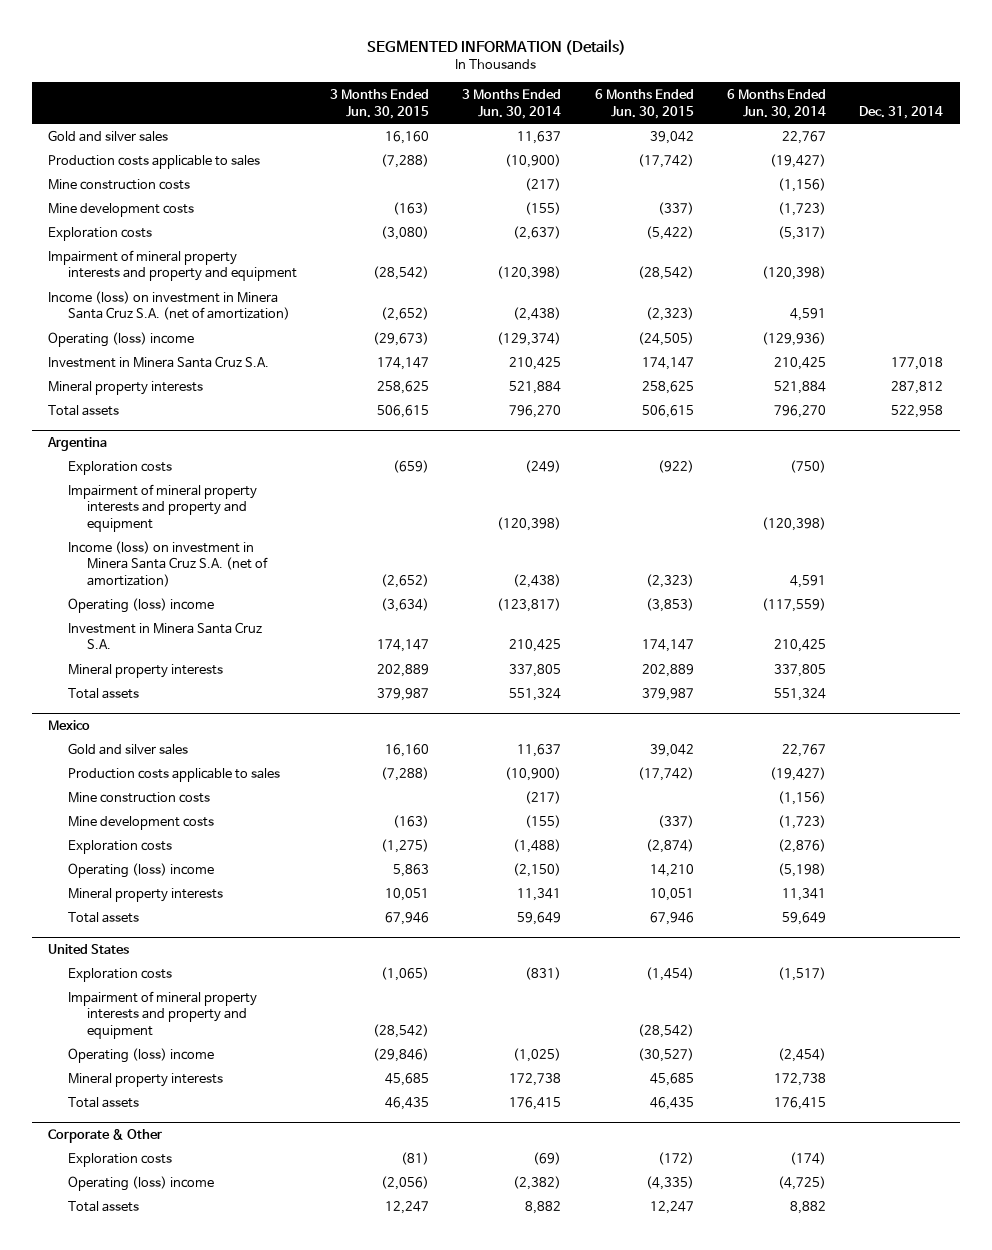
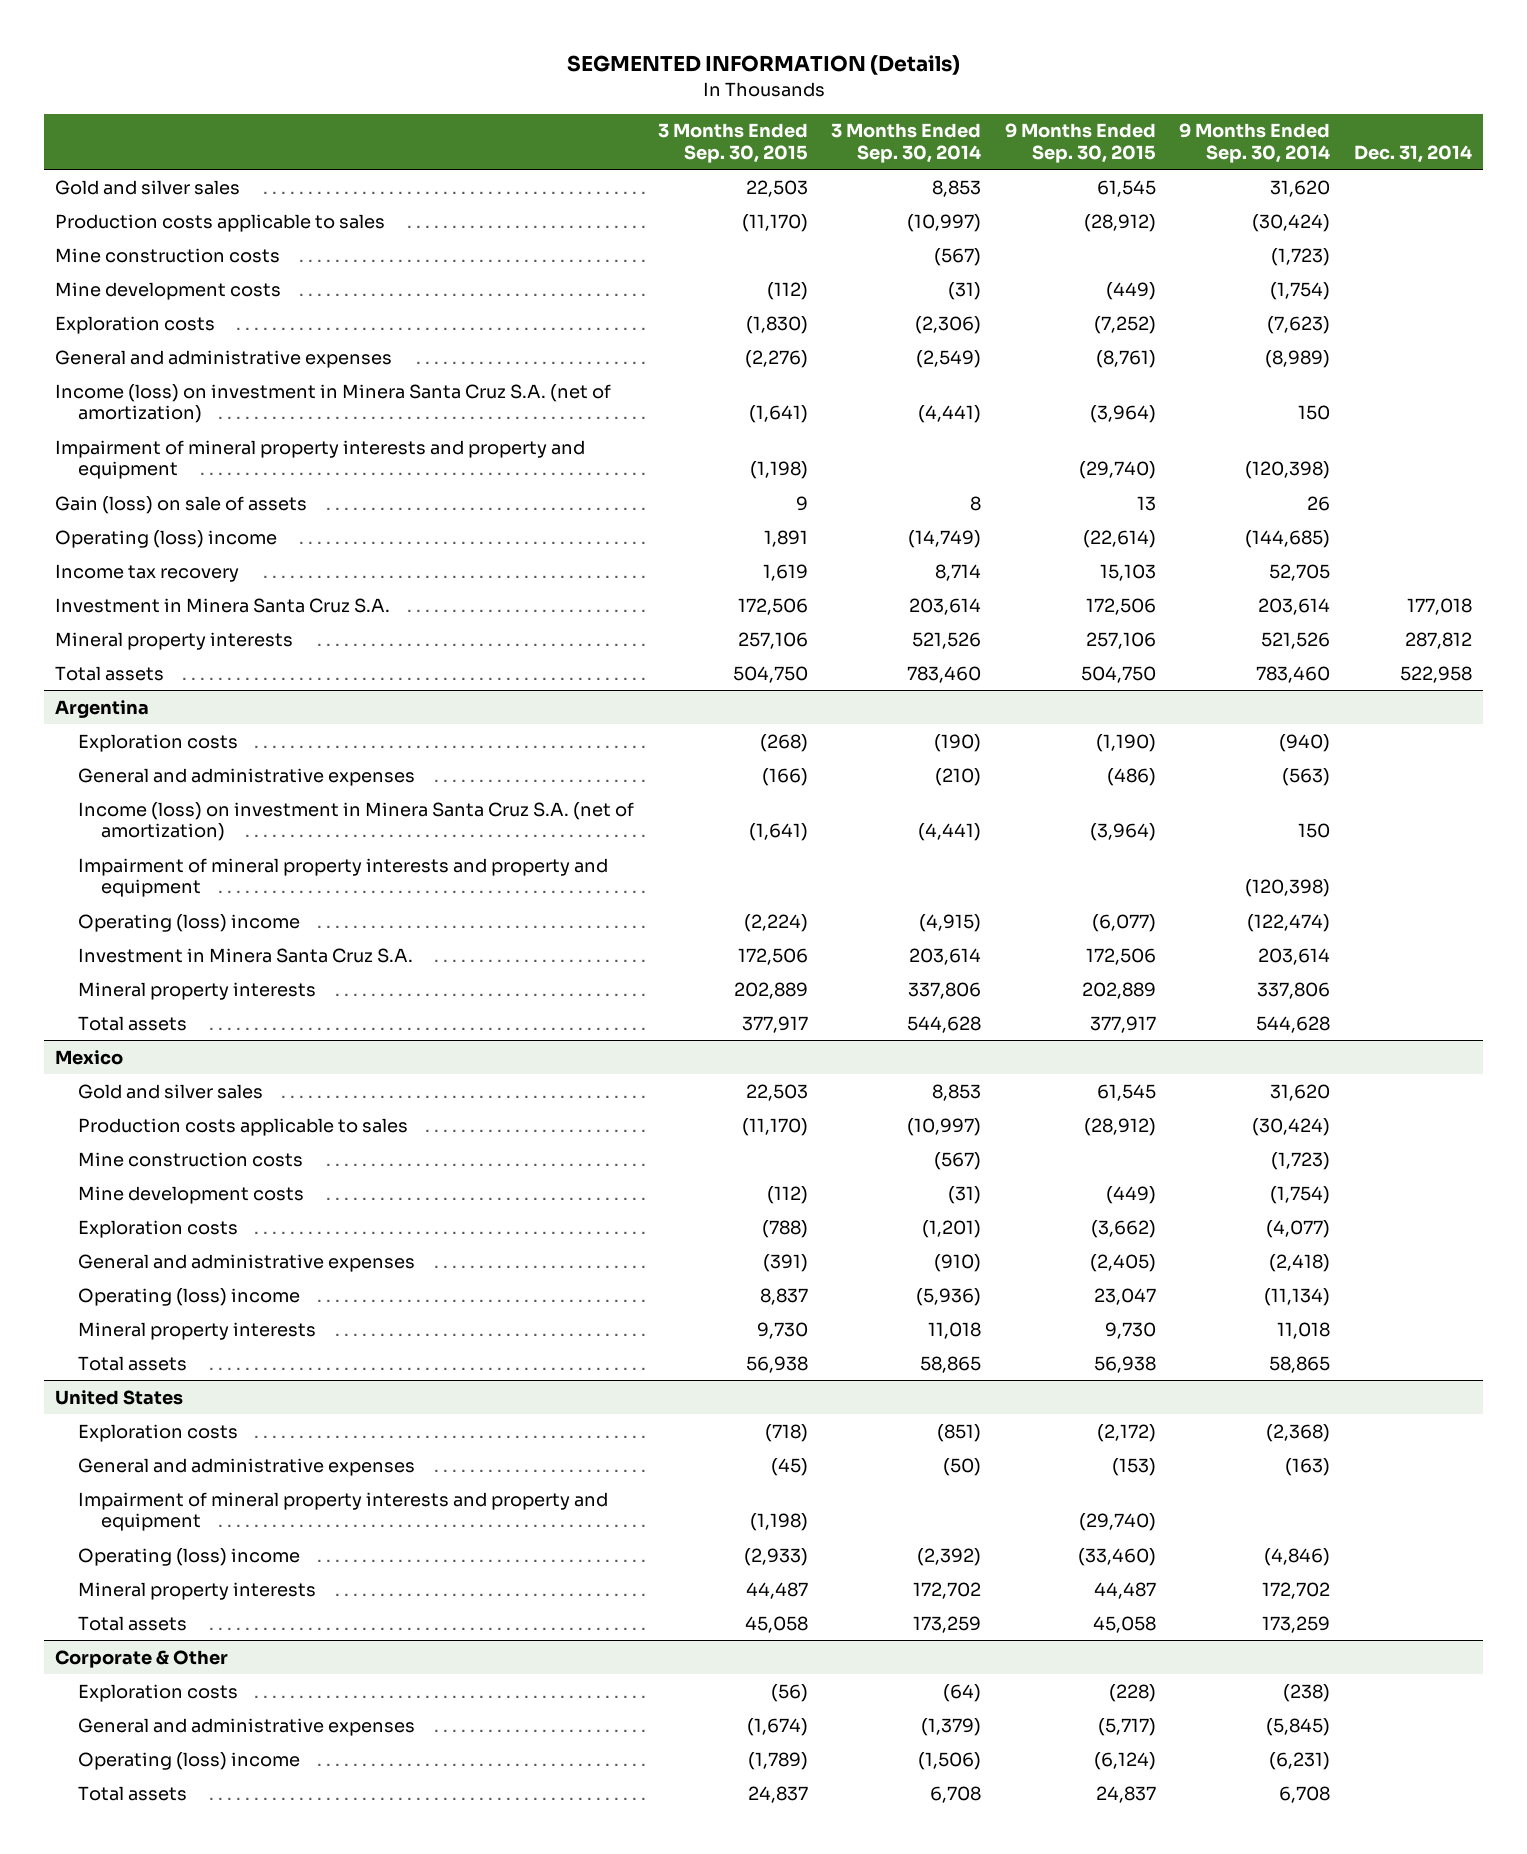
[329,89,429,119] 3 Months Ended Jun. 30, 2015 -> none
[462,89,562,119] 3 Months Ended Jun. 30, 2014 -> none
[594,89,694,119] 6 Months Ended Jun. 30, 2015 -> none
[727,89,827,119] 6 Months Ended Jun. 30, 2014 -> none
none -> [657,123,808,163] 3 Months Ended Sep. 30, 2015
none -> [831,123,982,163] 3 Months Ended Sep. 30, 2014
none -> [1004,123,1156,163] 9 Months Ended Sep. 30, 2015
none -> [1179,123,1331,163] 9 Months Ended Sep. 30, 2014
none -> [55,349,393,368] General and administrative expenses
[48,249,297,282] Impairment of mineral property interests and property and equipment -> [55,439,586,480] Impairment of mineral property interests and property and equipment
none -> [55,495,308,514] Gain (loss) on sale of assets
none -> [55,563,240,582] Income tax recovery
none -> [78,767,416,786] General and administrative expenses
[67,483,257,532] Impairment of mineral property interests and property and equipment -> [78,857,609,898] Impairment of mineral property interests and property and equipment
none -> [78,1253,416,1272] General and administrative expenses
none -> [78,1457,416,1476] General and administrative expenses
none -> [78,1717,416,1736] General and administrative expenses

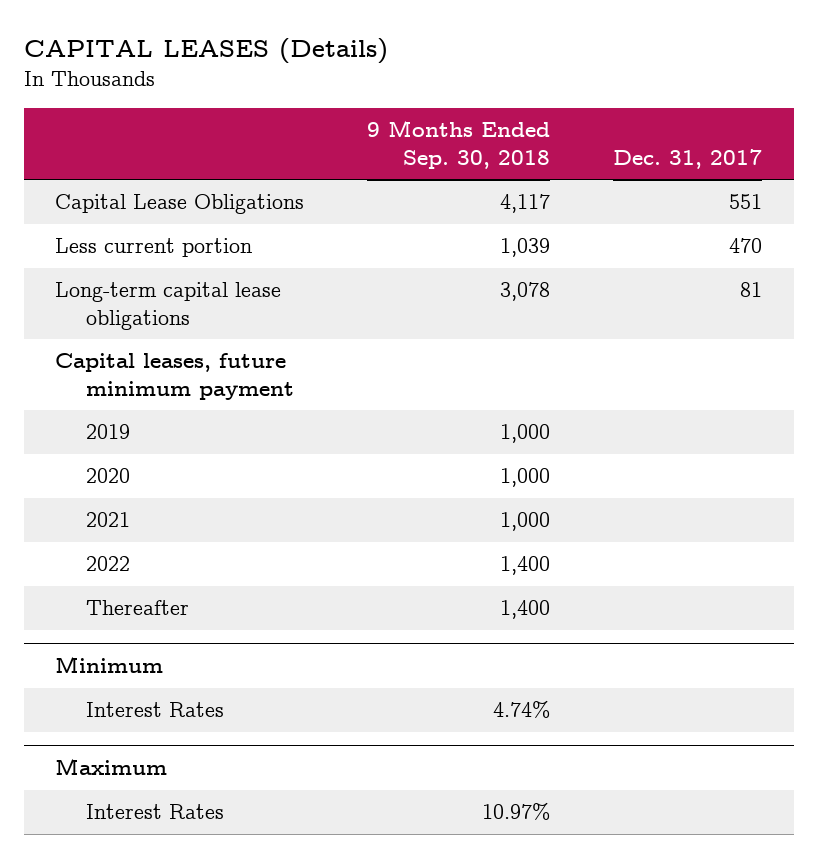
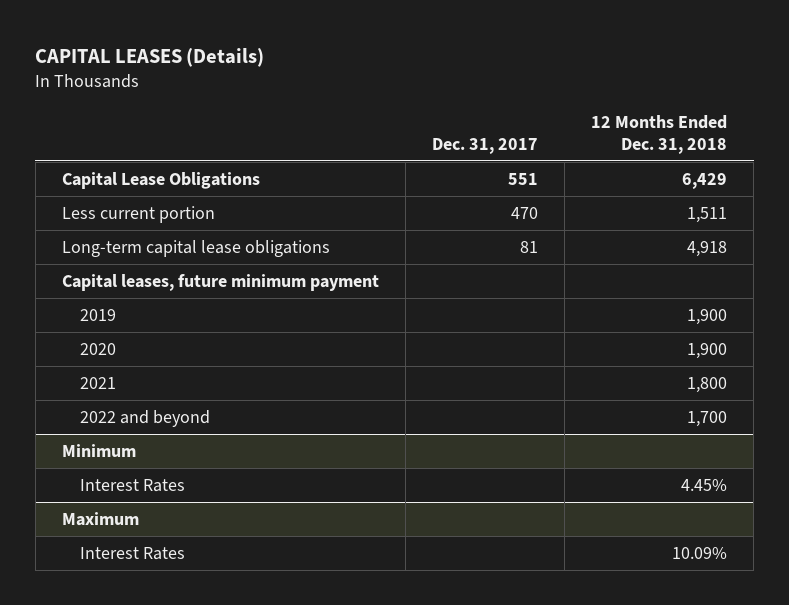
[367,120,551,169] 9 Months Ended Sep. 30, 2018 -> none
none -> [591,115,728,154] 12 Months Ended Dec. 31, 2018
[85,556,130,572] 2022 -> none
[85,600,189,616] Thereafter -> [79,409,210,427] 2022 and beyond

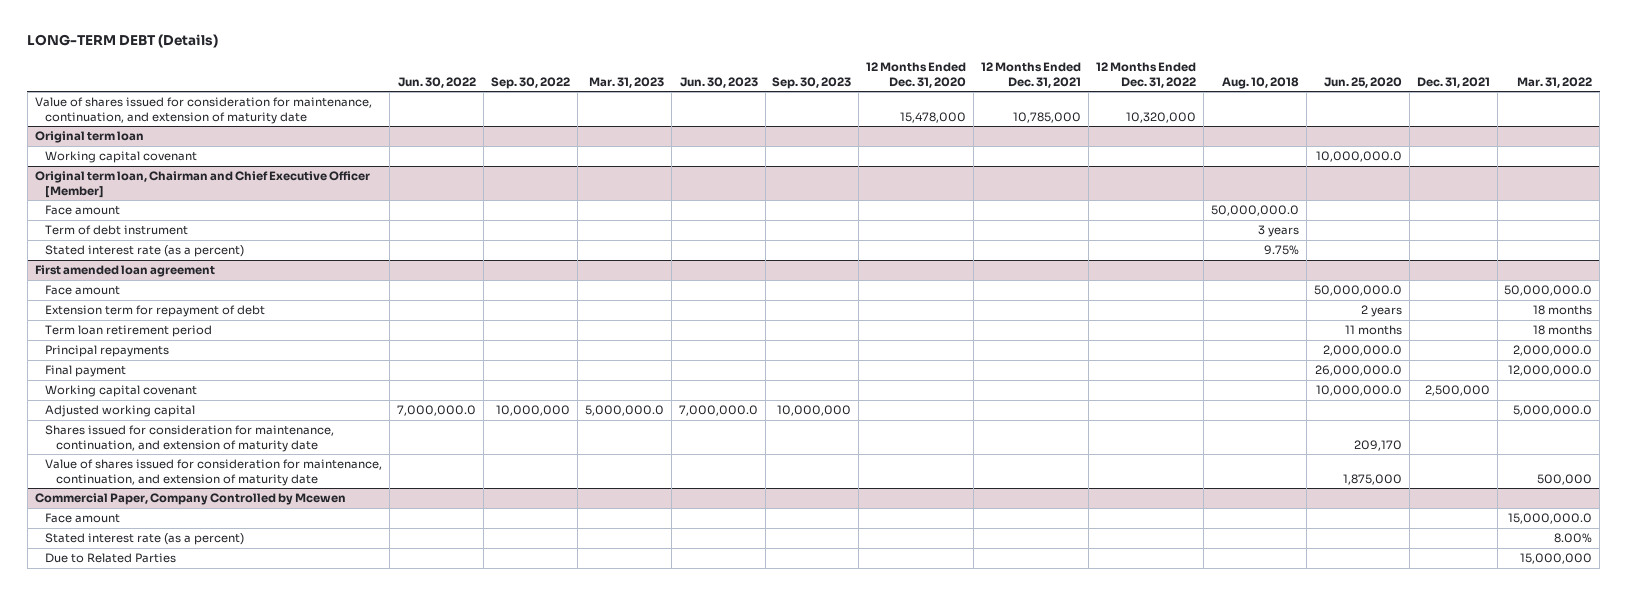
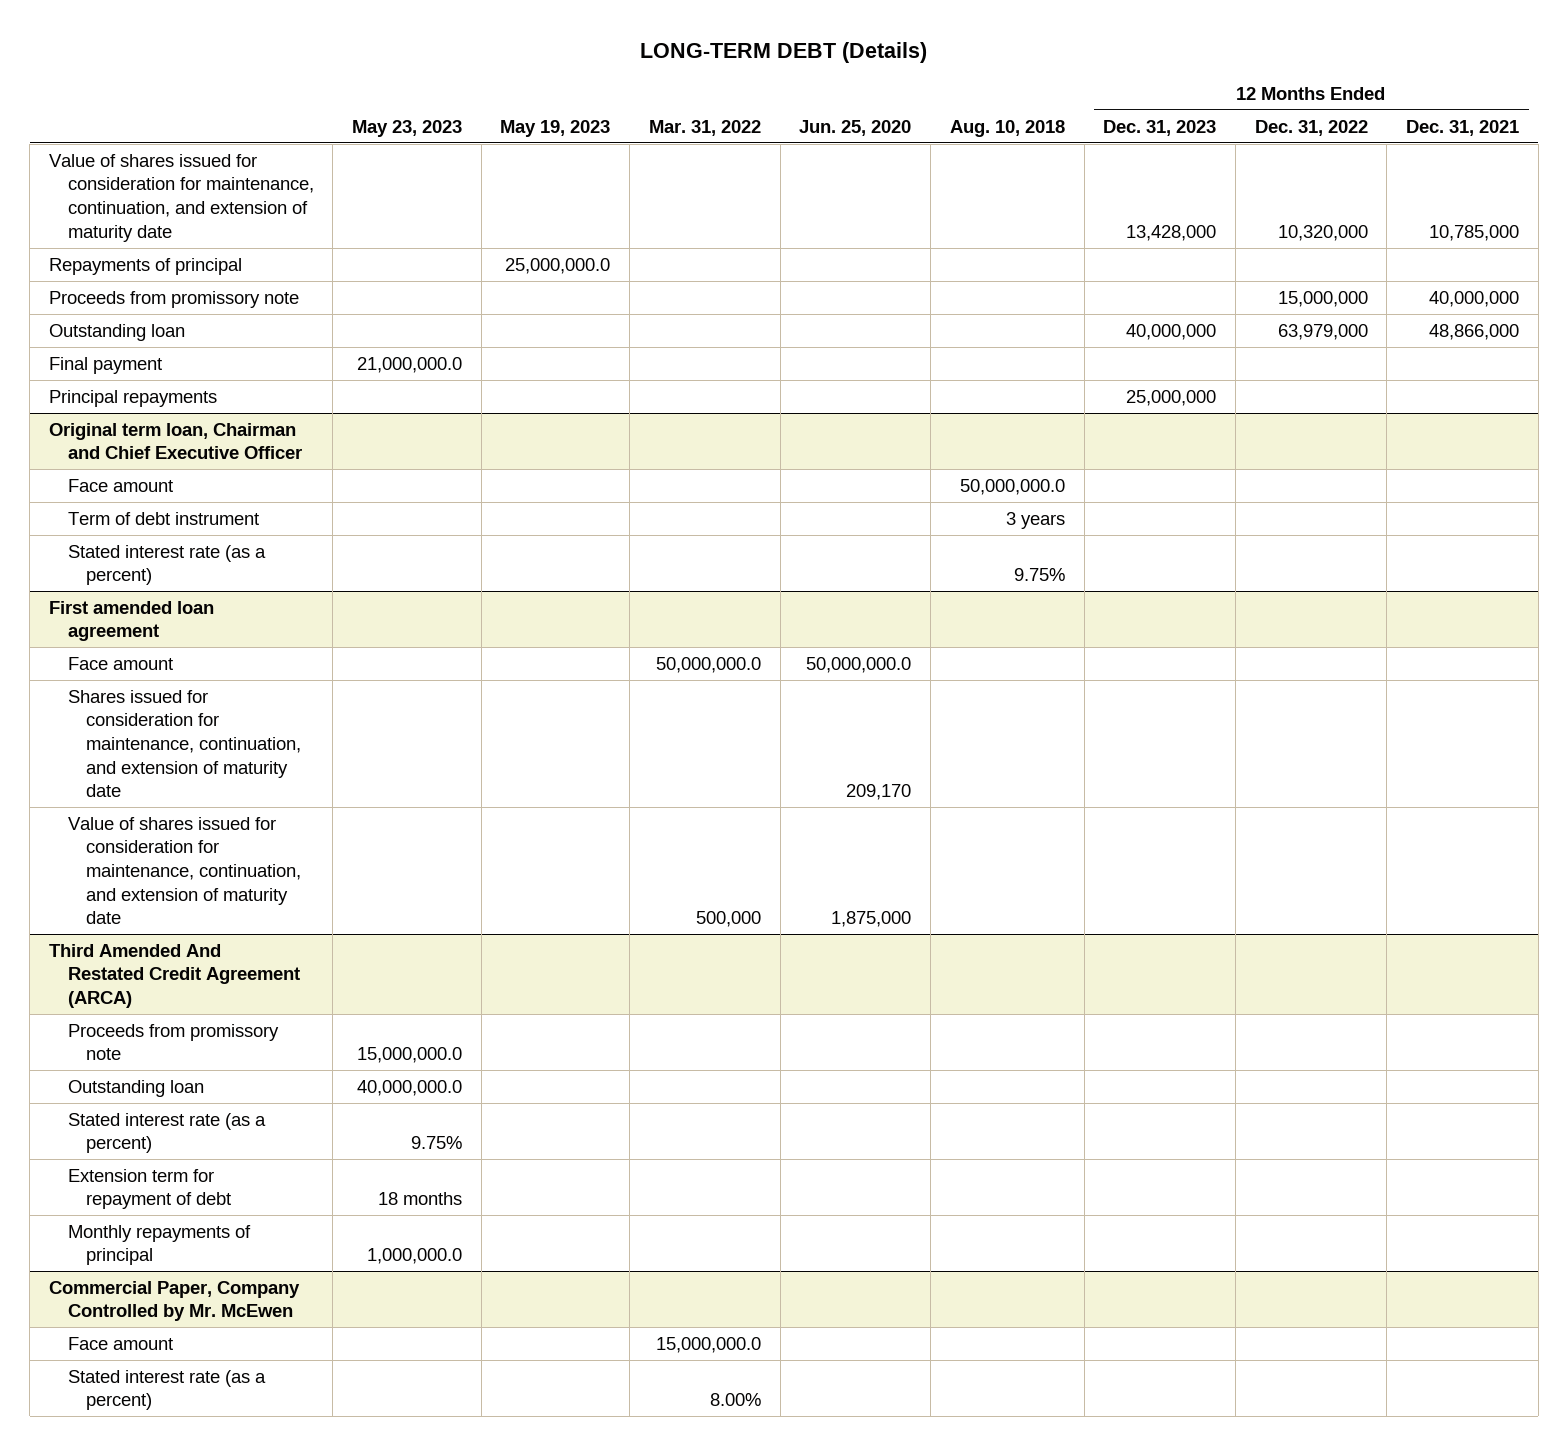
[397,76,476,88] Jun. 30, 2022 -> none
[490,76,570,89] Sep. 30, 2022 -> none
[588,76,664,88] Mar. 31, 2023 -> none
[679,76,758,88] Jun. 30, 2023 -> none
[772,76,852,89] Sep. 30, 2023 -> none
[866,62,967,88] 12 Months Ended Dec. 31, 2020 -> none
[1416,76,1490,88] Dec. 31, 2021 -> none
none -> [352,119,463,137] May 23, 2023
none -> [500,119,611,137] May 19, 2023
none -> [1103,119,1217,136] Dec. 31, 2023
[34,131,144,144] Original term loan -> none
[45,151,198,164] Working capital covenant -> none
none -> [48,257,242,275] Repayments of principal
none -> [48,290,299,308] Proceeds from promissory note
none -> [48,323,185,341] Outstanding loan
none -> [48,356,162,374] Final payment
none -> [48,389,217,407] Principal repayments
[34,171,370,198] Original term loan, Chairman and Chief Executive Officer [Member] -> [48,422,302,460] Original term loan, Chairman and Chief Executive Officer
[45,305,266,318] Extension term for repayment of debt -> none
[45,325,213,338] Term loan retirement period -> none
[45,345,170,358] Principal repayments -> none
[45,365,127,378] Final payment -> none
[45,385,198,398] Working capital covenant -> none
[45,405,196,418] Adjusted working capital -> none
none -> [48,943,300,1009] Third Amended And Restated Credit Agreement (ARCA)
none -> [67,1023,279,1061] Proceeds from promissory note
none -> [67,1079,204,1097] Outstanding loan
none -> [67,1112,266,1154] Stated interest rate (as a percent)
none -> [67,1168,232,1210] Extension term for repayment of debt
none -> [67,1224,251,1266] Monthly repayments of principal
[34,493,346,506] Commercial Paper, Company Controlled by Mcewen -> [48,1280,300,1322] Commercial Paper, Company Controlled by Mr. McEwen
[45,553,177,564] Due to Related Parties -> none

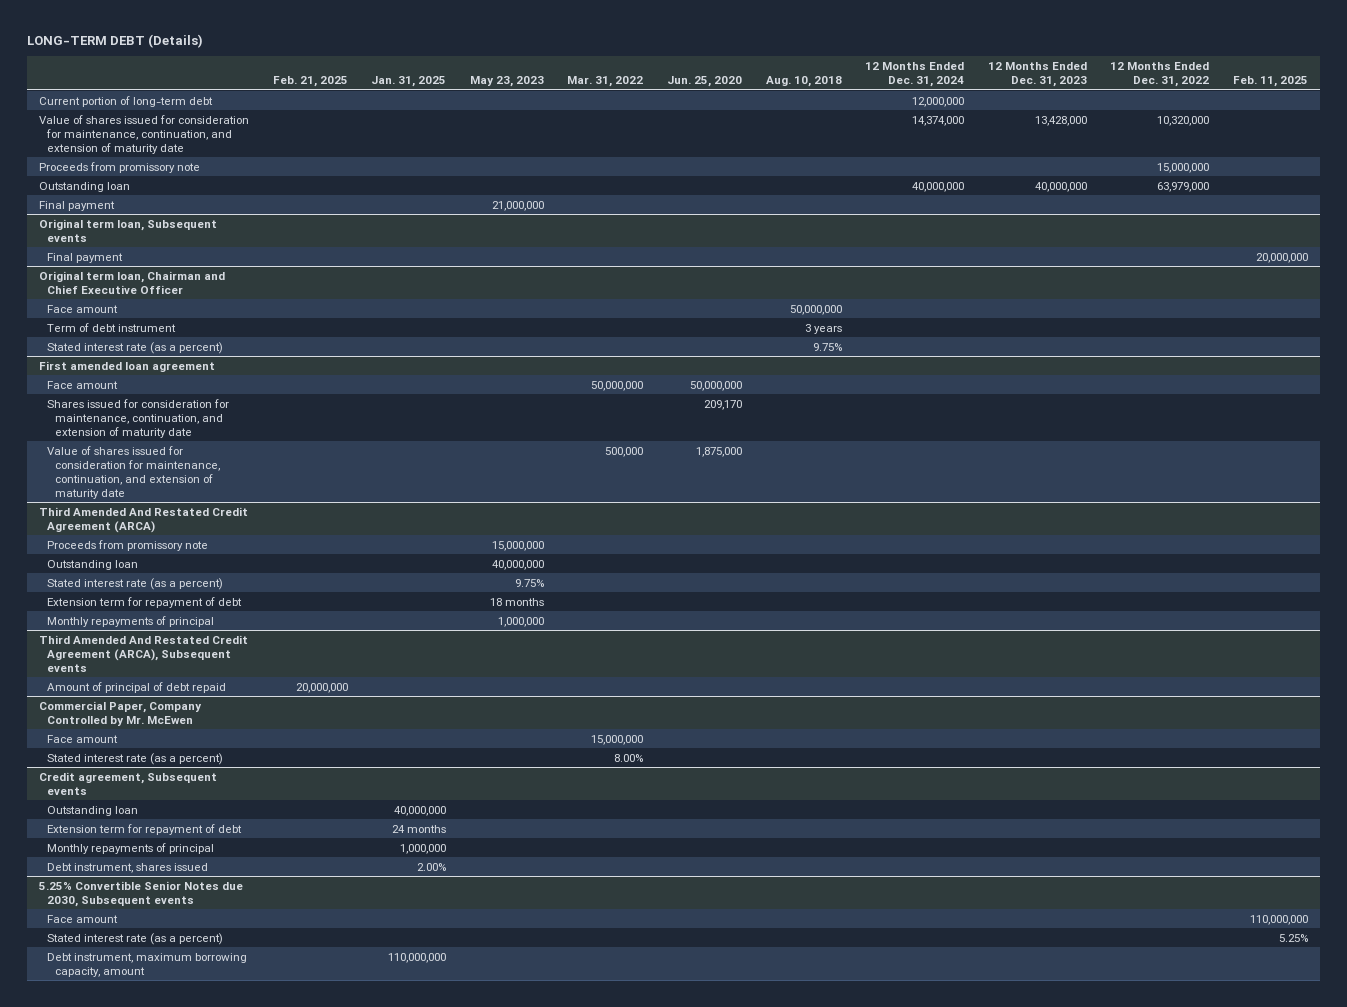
[500,119,611,137] May 19, 2023 -> none
[1406,119,1520,136] Dec. 31, 2021 -> none
none -> [272,76,348,88] Feb. 21, 2025
none -> [371,76,447,88] Jan. 31, 2025
none -> [865,62,965,88] 12 Months Ended Dec. 31, 2024
none -> [1232,76,1308,88] Feb. 11, 2025
none -> [38,95,213,107] Current portion of long-term debt
[48,257,242,275] Repayments of principal -> none
[48,389,217,407] Principal repayments -> none
[357,356,463,373] 21,000,000.0 -> [491,200,544,211] 21,000,000
none -> [38,218,217,242] Original term loan, Subsequent events
none -> [47,252,124,263] Final payment
[959,478,1065,495] 50,000,000.0 -> [789,304,842,315] 50,000,000
[655,656,761,673] 50,000,000.0 -> [591,380,644,391] 50,000,000
[806,656,912,673] 50,000,000.0 -> [689,380,742,391] 50,000,000
[357,1047,463,1064] 15,000,000.0 -> [491,540,544,551] 15,000,000
[357,1079,463,1096] 40,000,000.0 -> [491,559,544,570] 40,000,000
[367,1248,463,1265] 1,000,000.0 -> [497,616,544,627] 1,000,000
none -> [38,634,248,672] Third Amended And Restated Credit Agreement (ARCA), Subsequent events
none -> [47,681,227,693] Amount of principal of debt repaid
[655,1336,761,1353] 15,000,000.0 -> [591,734,644,745] 15,000,000
none -> [38,771,217,795] Credit agreement, Subsequent events
none -> [47,805,139,816] Outstanding loan
none -> [47,823,243,835] Extension term for repayment of debt
none -> [47,842,215,854] Monthly repayments of principal
none -> [47,862,209,873] Debt instrument, shares issued
none -> [38,880,243,907] 5.25% Convertible Senior Notes due 2030, Subsequent events
none -> [47,914,119,923] Face amount
none -> [47,932,224,945] Stated interest rate (as a percent)
none -> [47,952,248,977] Debt instrument, maximum borrowing capacity, amount

